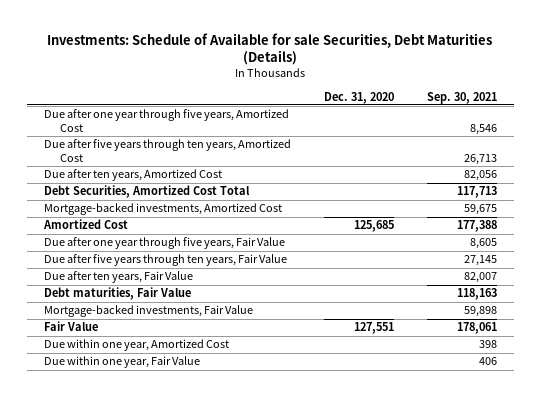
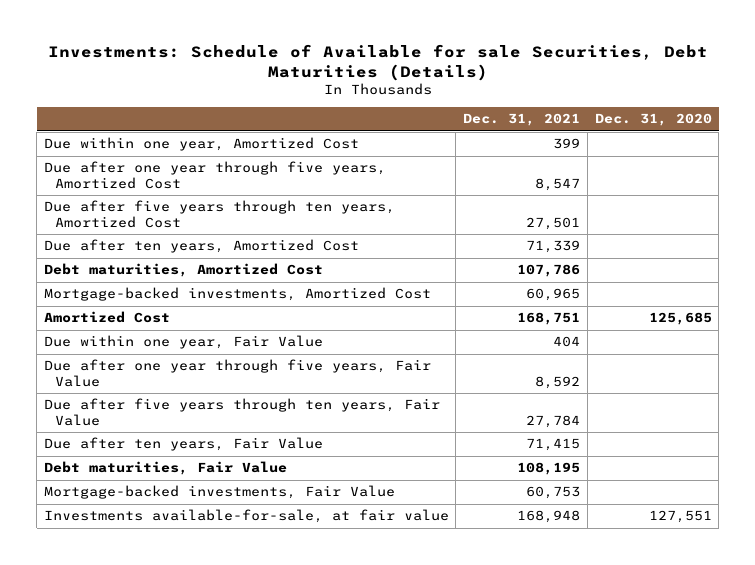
[427,91,498,104] Sep. 30, 2021 -> none
none -> [463,113,581,127] Dec. 31, 2021
[43,339,229,352] Due within one year, Amortized Cost -> [43,137,359,152] Due within one year, Amortized Cost
[43,185,250,199] Debt Securities, Amortized Cost Total -> [43,263,323,278] Debt maturities, Amortized Cost
[43,356,200,369] Due within one year, Fair Value -> [43,335,323,350] Due within one year, Fair Value
[43,321,98,332] Fair Value -> [43,509,449,524] Investments available-for-sale, at fair value

